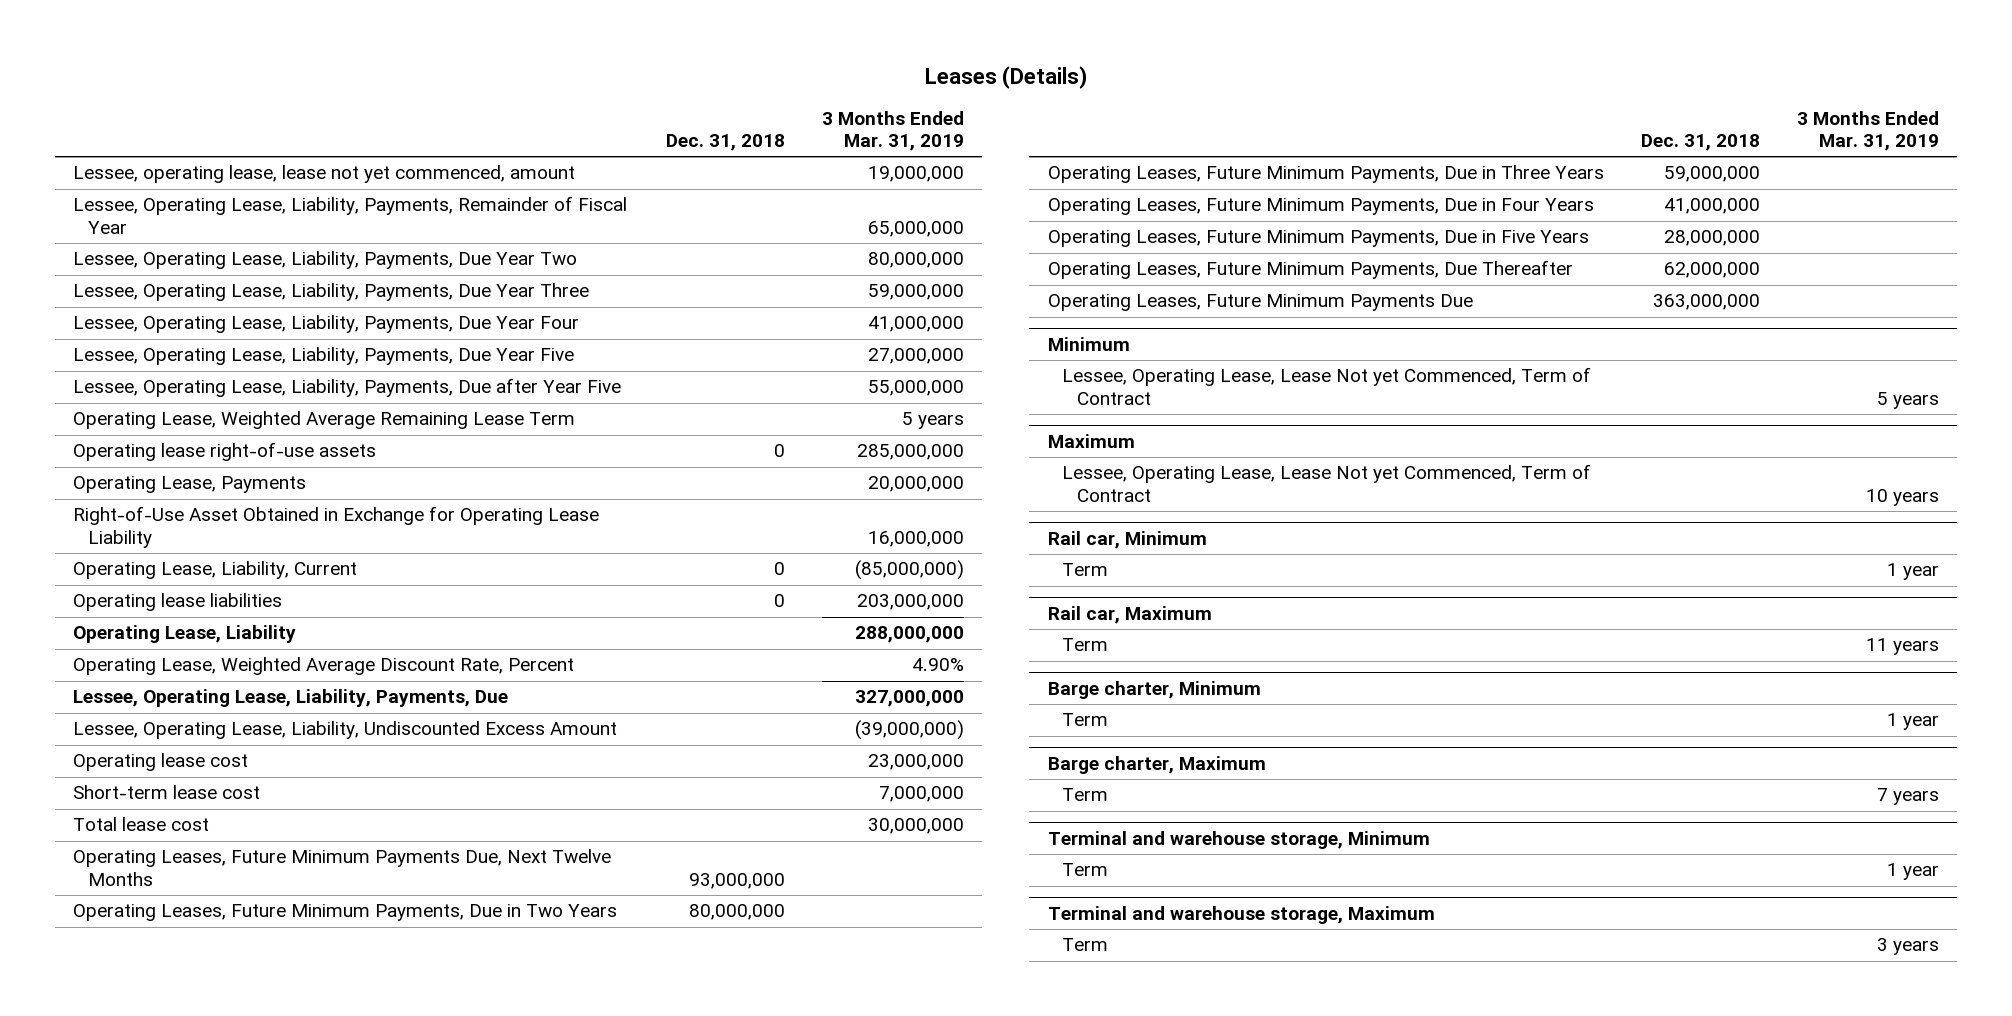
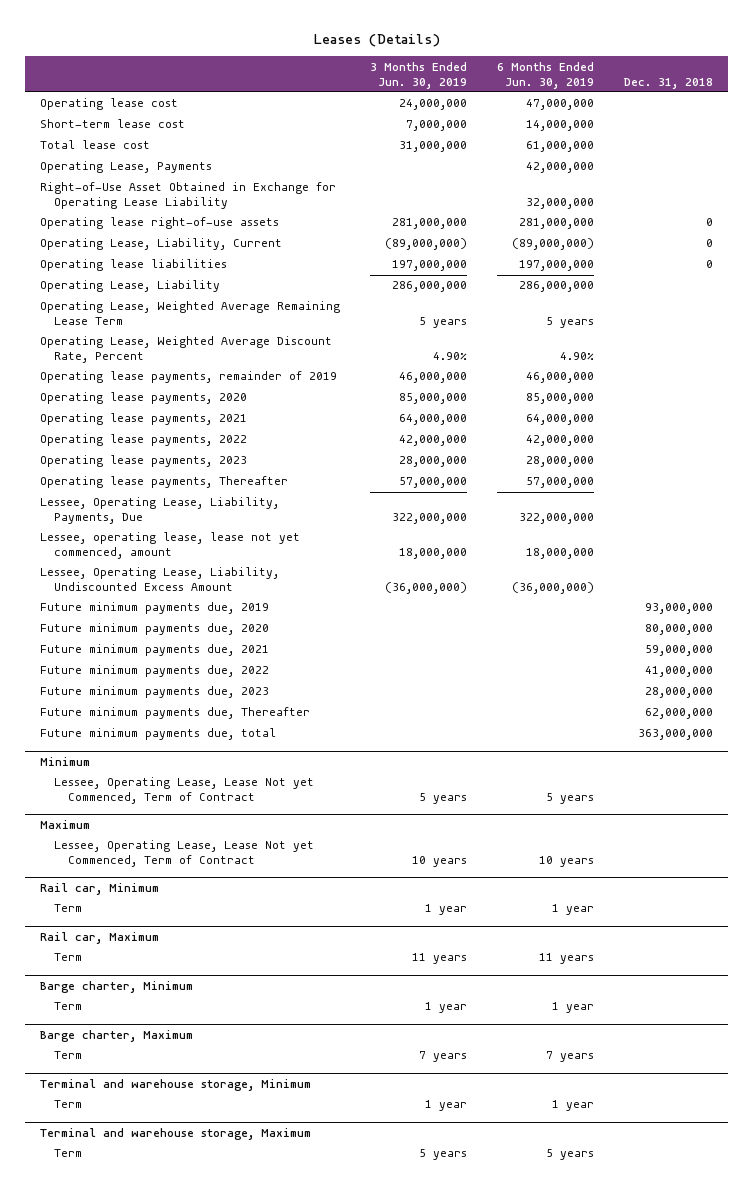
[821,110,964,152] 3 Months Ended Mar. 31, 2019 -> none
none -> [370,61,468,89] 3 Months Ended Jun. 30, 2019
none -> [496,61,594,89] 6 Months Ended Jun. 30, 2019
[73,196,628,234] Lessee, Operating Lease, Liability, Payments, Remainder of Fiscal Year -> none
[73,251,578,270] Lessee, Operating Lease, Liability, Payments, Due Year Two -> none
[73,283,590,302] Lessee, Operating Lease, Liability, Payments, Due Year Three -> none
[73,315,580,334] Lessee, Operating Lease, Liability, Payments, Due Year Four -> none
[73,347,575,366] Lessee, Operating Lease, Liability, Payments, Due Year Five -> none
[73,378,622,398] Lessee, Operating Lease, Liability, Payments, Due after Year Five -> none
[73,753,249,772] Operating lease cost -> [40,98,179,111] Operating lease cost
[73,785,261,800] Short-term lease cost -> [40,119,186,129] Short-term lease cost
[73,817,210,832] Total lease cost -> [40,140,151,150] Total lease cost
[73,442,377,462] Operating lease right-of-use assets -> [40,217,280,230] Operating lease right-of-use assets
[73,411,576,430] Operating Lease, Weighted Average Remaining Lease Term -> [40,301,341,326] Operating Lease, Weighted Average Remaining Lease Term
none -> [40,371,338,384] Operating lease payments, remainder of 2019
none -> [40,392,248,405] Operating lease payments, 2020
none -> [40,413,248,426] Operating lease payments, 2021
none -> [40,434,248,447] Operating lease payments, 2022
none -> [40,455,248,468] Operating lease payments, 2023
none -> [40,476,289,489] Operating lease payments, Thereafter
[73,165,576,184] Lessee, operating lease, lease not yet commenced, amount -> [40,532,301,560] Lessee, operating lease, lease not yet commenced, amount
[73,849,612,886] Operating Leases, Future Minimum Payments Due, Next Twelve Months -> [40,602,270,615] Future minimum payments due, 2019
[73,904,618,922] Operating Leases, Future Minimum Payments, Due in Two Years -> [40,623,270,636] Future minimum payments due, 2020
[1047,165,1604,184] Operating Leases, Future Minimum Payments, Due in Three Years -> [40,644,270,657] Future minimum payments due, 2021
[1047,198,1594,216] Operating Leases, Future Minimum Payments, Due in Four Years -> [40,665,270,678] Future minimum payments due, 2022
[1047,230,1589,248] Operating Leases, Future Minimum Payments, Due in Five Years -> [40,686,270,699] Future minimum payments due, 2023
[1047,260,1573,280] Operating Leases, Future Minimum Payments, Due Thereafter -> [40,707,311,720] Future minimum payments due, Thereafter
[1047,294,1473,312] Operating Leases, Future Minimum Payments Due -> [40,728,277,741] Future minimum payments due, total

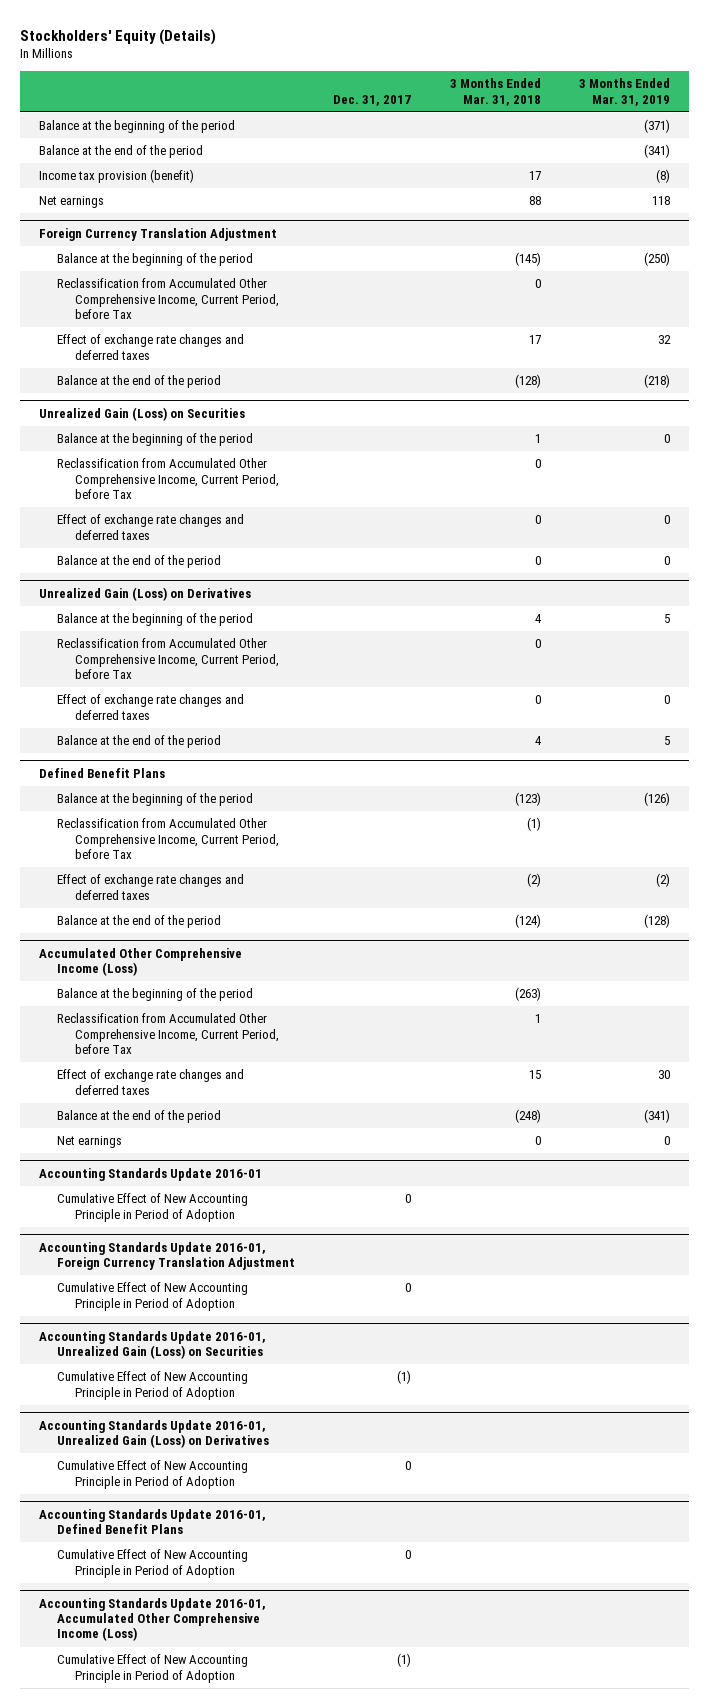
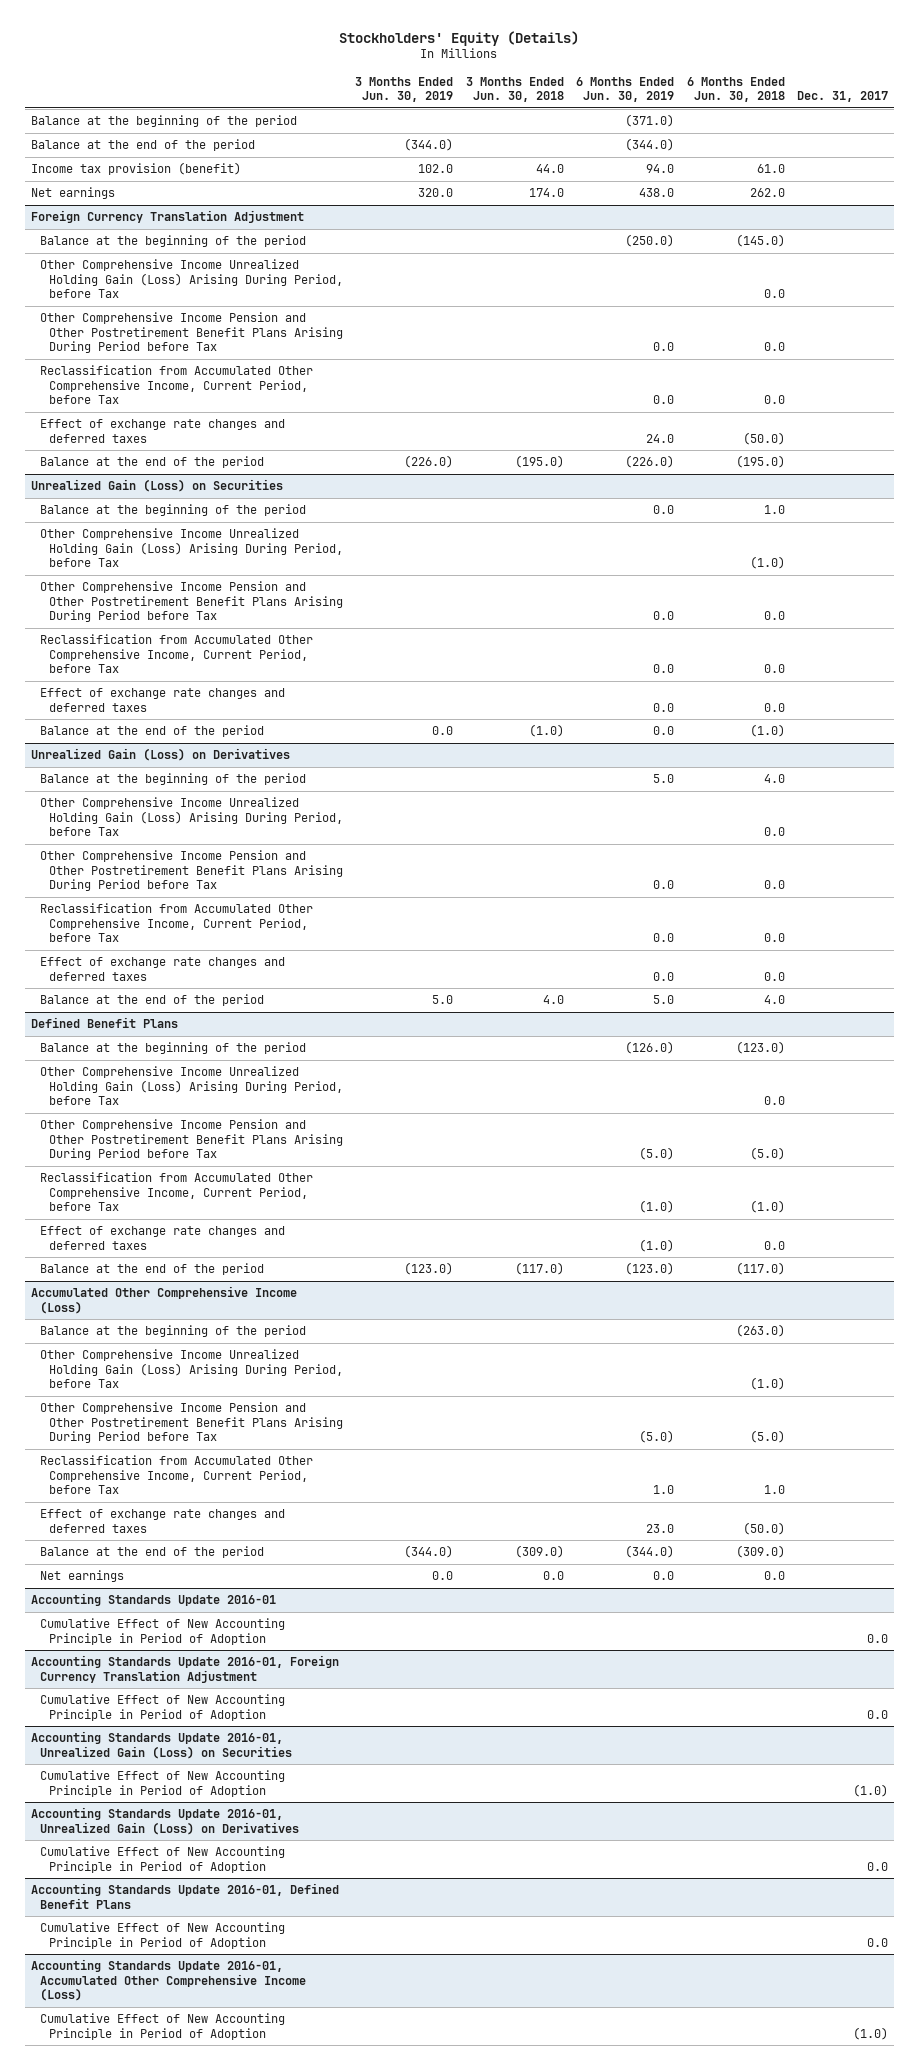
[449,78,541,106] 3 Months Ended Mar. 31, 2018 -> none
[578,78,670,106] 3 Months Ended Mar. 31, 2019 -> none
none -> [355,76,454,103] 3 Months Ended Jun. 30, 2019
none -> [465,76,564,103] 3 Months Ended Jun. 30, 2018
none -> [576,76,675,103] 6 Months Ended Jun. 30, 2019
none -> [686,76,785,103] 6 Months Ended Jun. 30, 2018
none -> [39,259,343,299] Other Comprehensive Income Unrealized Holding Gain (Loss) Arising During Period, before Tax
none -> [39,312,343,354] Other Comprehensive Income Pension and Other Postretirement Benefit Plans Arising During Period before Tax
none -> [39,528,343,568] Other Comprehensive Income Unrealized Holding Gain (Loss) Arising During Period, before Tax
none -> [39,581,343,623] Other Comprehensive Income Pension and Other Postretirement Benefit Plans Arising During Period before Tax
none -> [39,797,343,837] Other Comprehensive Income Unrealized Holding Gain (Loss) Arising During Period, before Tax
none -> [39,850,343,892] Other Comprehensive Income Pension and Other Postretirement Benefit Plans Arising During Period before Tax
none -> [39,1066,343,1106] Other Comprehensive Income Unrealized Holding Gain (Loss) Arising During Period, before Tax
none -> [39,1119,343,1161] Other Comprehensive Income Pension and Other Postretirement Benefit Plans Arising During Period before Tax
none -> [39,1349,343,1389] Other Comprehensive Income Unrealized Holding Gain (Loss) Arising During Period, before Tax
none -> [39,1402,343,1444] Other Comprehensive Income Pension and Other Postretirement Benefit Plans Arising During Period before Tax
[405,1194,412,1204] 0 -> [867,1633,889,1643] 0.0
[405,1283,412,1293] 0 -> [867,1709,889,1719] 0.0
[397,1370,412,1385] (1) -> [853,1783,889,1797] (1.0)
[405,1461,412,1471] 0 -> [867,1861,889,1871] 0.0
[405,1550,412,1560] 0 -> [867,1937,889,1947] 0.0
[397,1653,412,1668] (1) -> [853,2026,889,2040] (1.0)

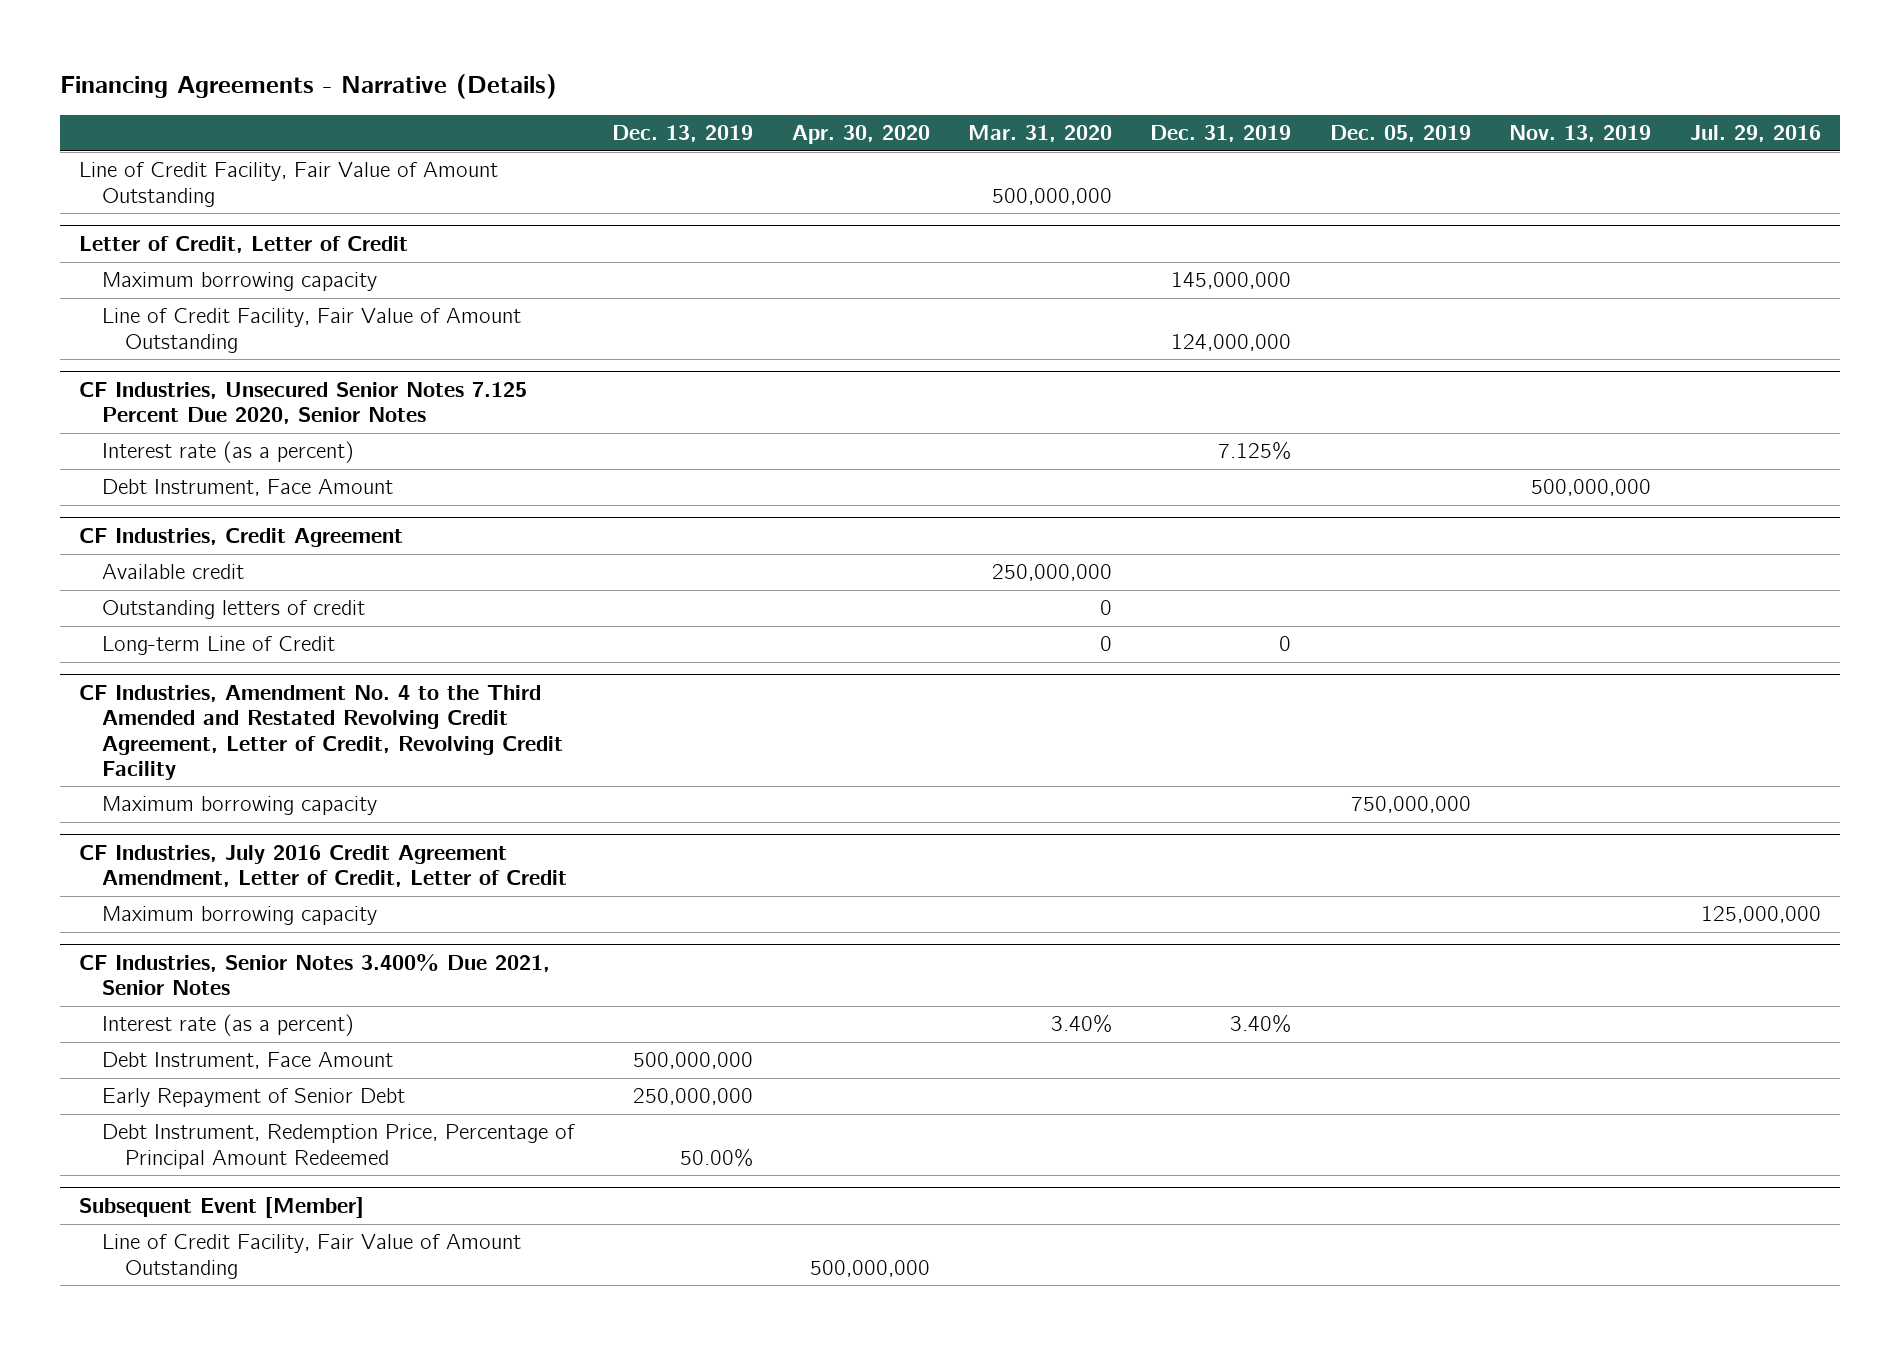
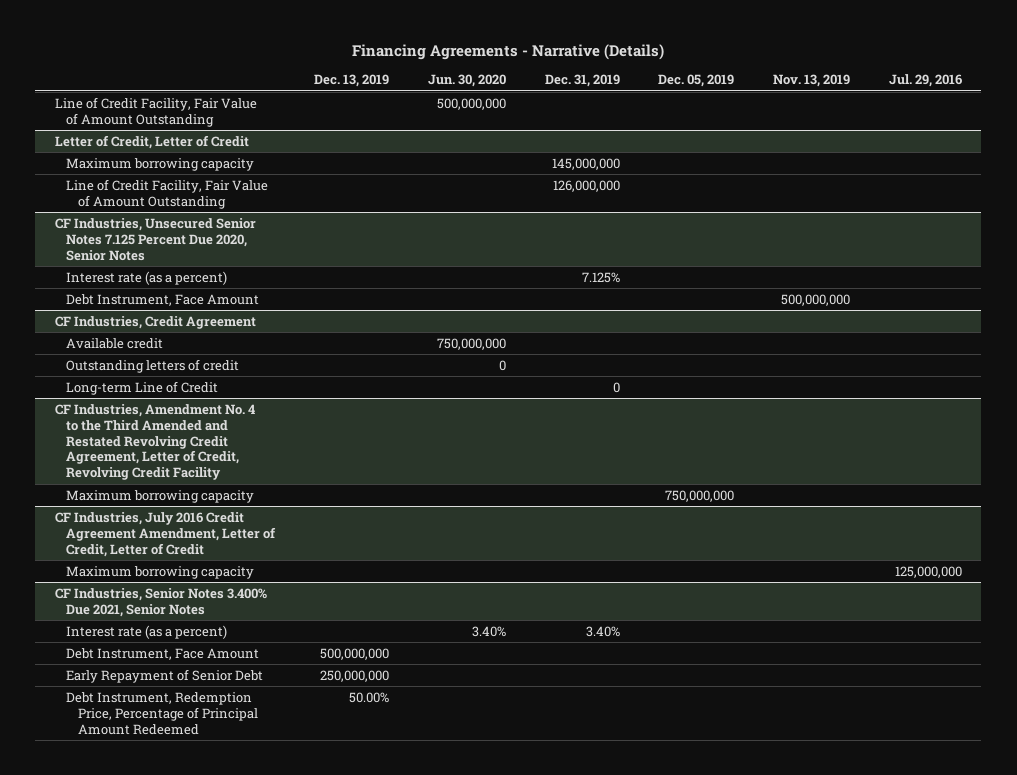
[791,125,930,145] Apr. 30, 2020 -> none
[968,125,1113,143] Mar. 31, 2020 -> none
none -> [427,74,506,88] Jun. 30, 2020
[1171,333,1292,351] 124,000,000 -> [552,179,620,192] 126,000,000
[78,1197,364,1219] Subsequent Event [Member] -> none
[101,1234,521,1279] Line of Credit Facility, Fair Value of Amount Outstanding -> none

